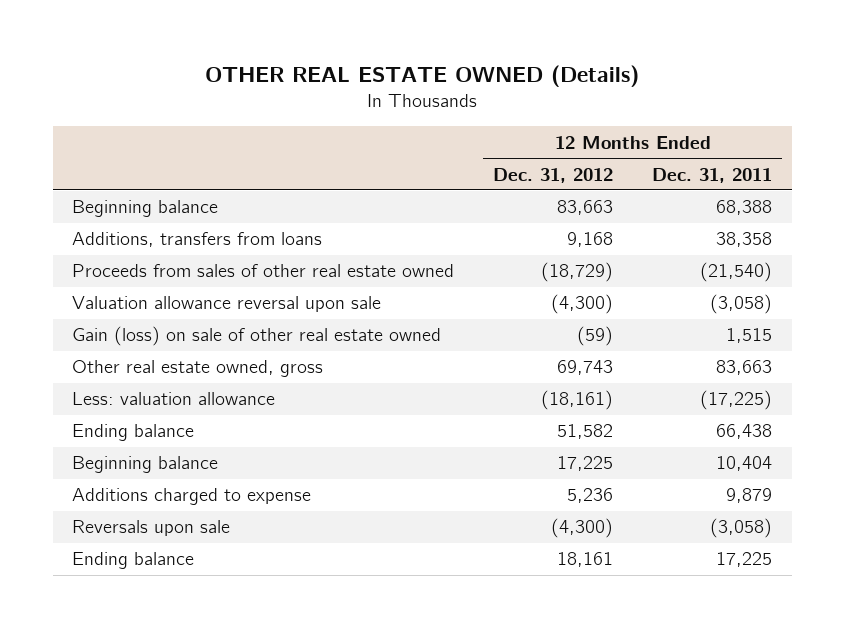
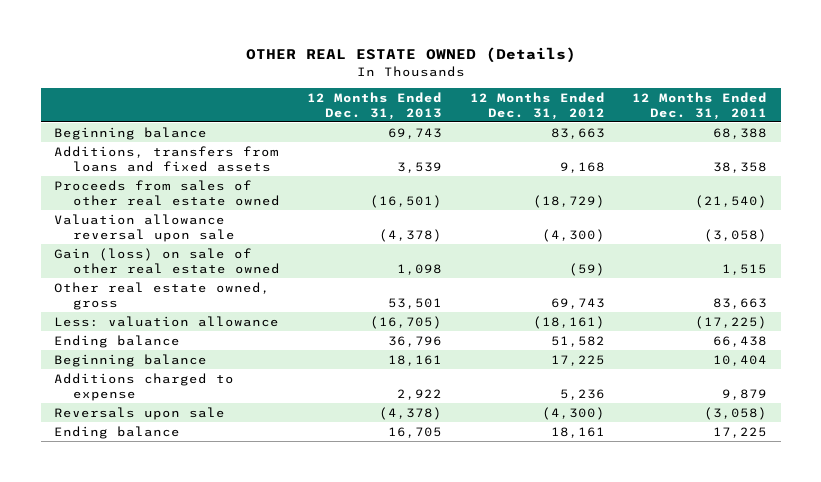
none -> [307,91,443,120] 12 Months Ended Dec. 31, 2013
[72,232,323,248] Additions, transfers from loans -> [54,145,280,172] Additions, transfers from loans and fixed assets

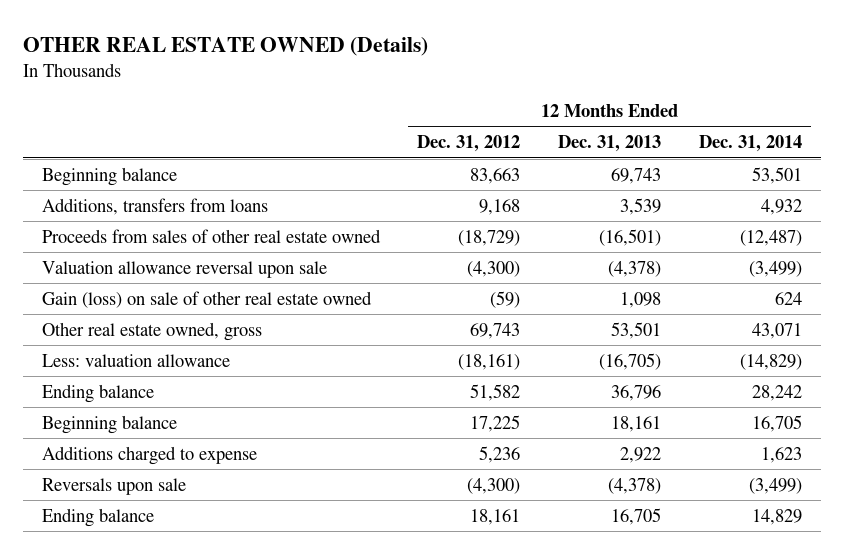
[632,91,768,120] 12 Months Ended Dec. 31, 2011 -> none
none -> [698,135,802,153] Dec. 31, 2014
[54,145,280,172] Additions, transfers from loans and fixed assets -> [41,197,268,215] Additions, transfers from loans

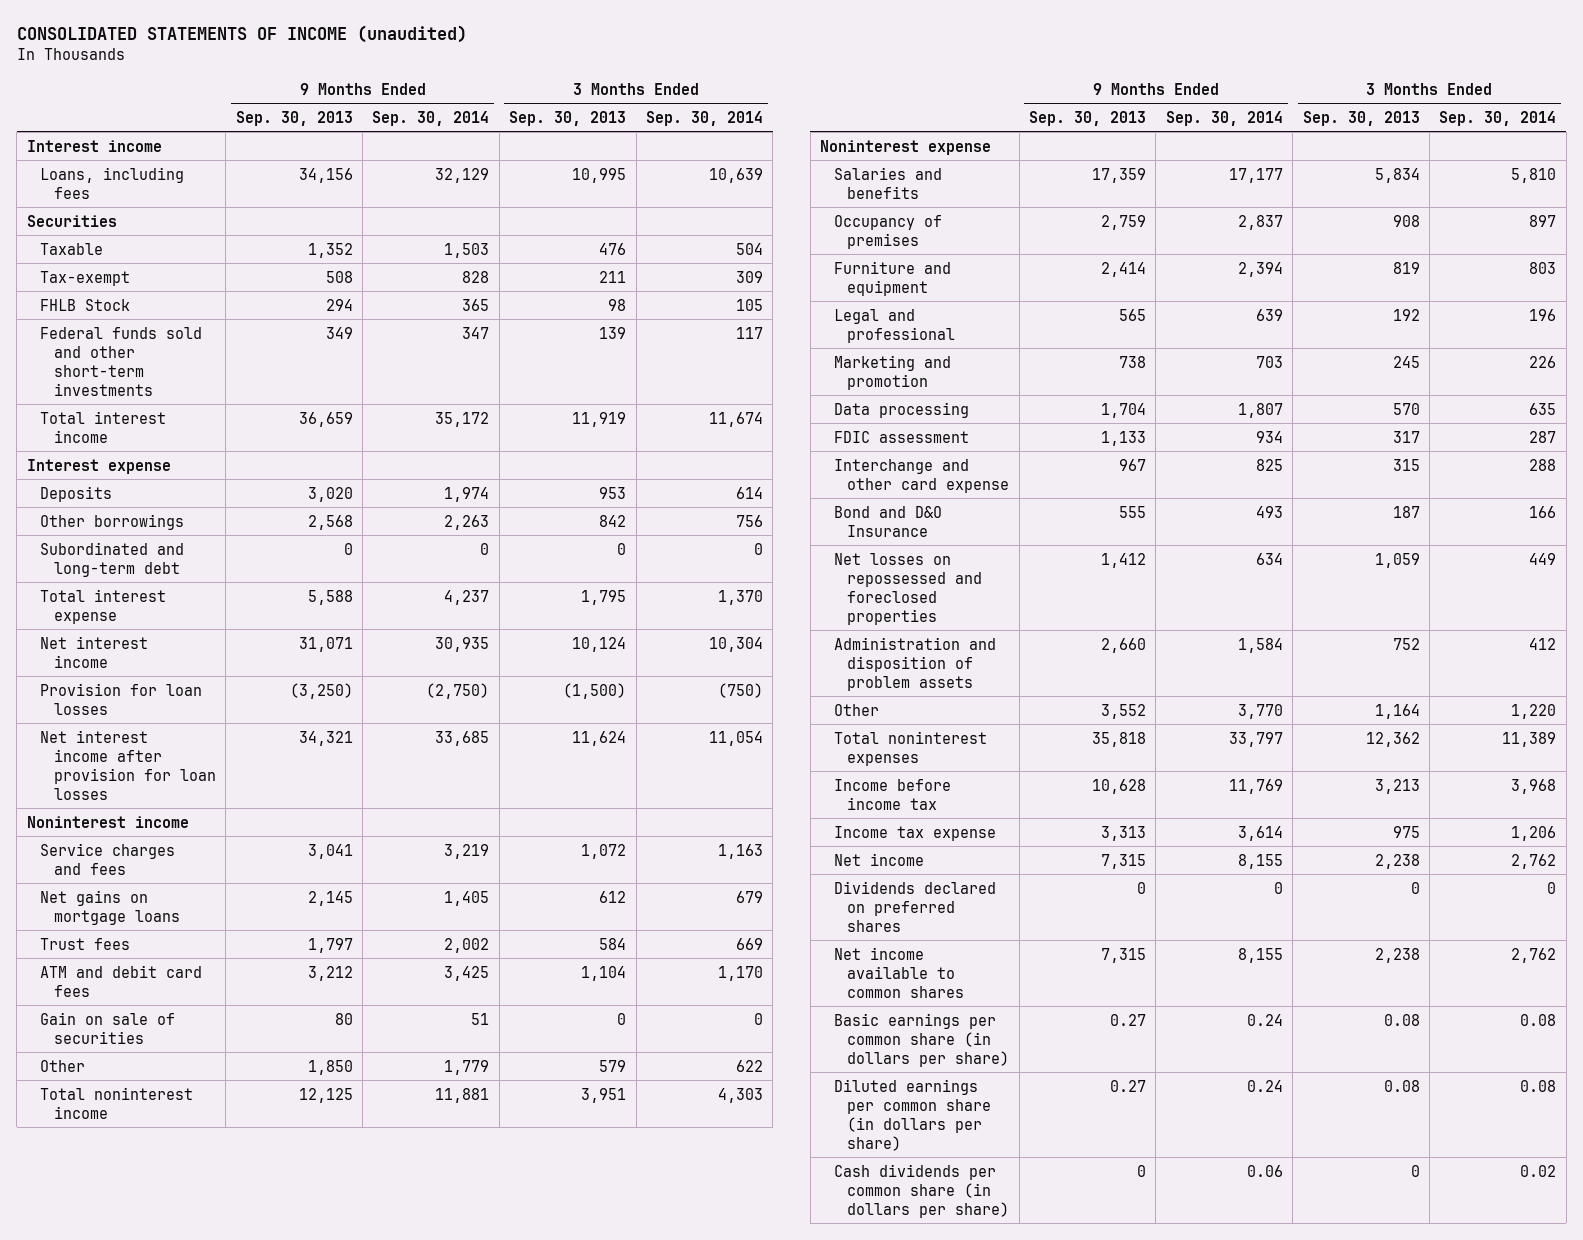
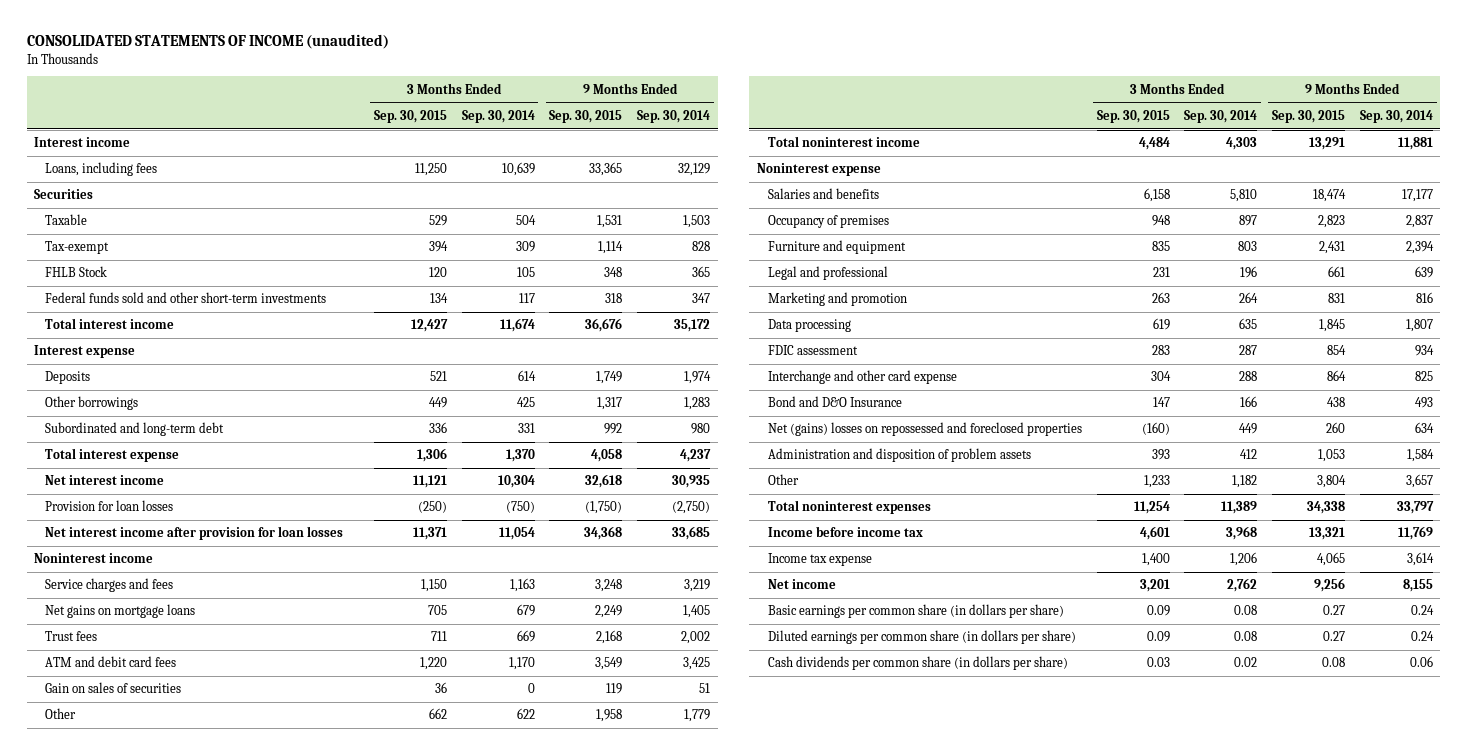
[235,110,353,126] Sep. 30, 2013 -> none
[509,110,627,126] Sep. 30, 2013 -> none
none -> [374,109,448,123] Sep. 30, 2015
none -> [549,109,623,123] Sep. 30, 2015
[444,514,490,530] 2,263 -> [684,397,711,411] 1,283
[736,514,764,527] 756 -> [516,397,535,408] 425
[480,542,490,555] 0 -> [691,423,711,435] 980
[754,542,764,555] 0 -> [517,423,535,434] 331
[40,1011,176,1044] Gain on sale of securities -> [45,682,182,694] Gain on sales of securities
[1255,355,1283,368] 703 -> [1415,292,1433,304] 816
[1529,355,1557,368] 226 -> [1239,292,1259,304] 264
[833,552,983,625] Net losses on repossessed and foreclosed properties -> [767,422,1082,437] Net (gains) losses on repossessed and foreclosed properties
[1237,703,1283,719] 3,770 -> [1405,474,1433,489] 3,657
[1511,703,1557,719] 1,220 -> [1232,475,1258,489] 1,182
[833,880,996,932] Dividends declared on preferred shares -> none
[833,946,965,998] Net income available to common shares -> none

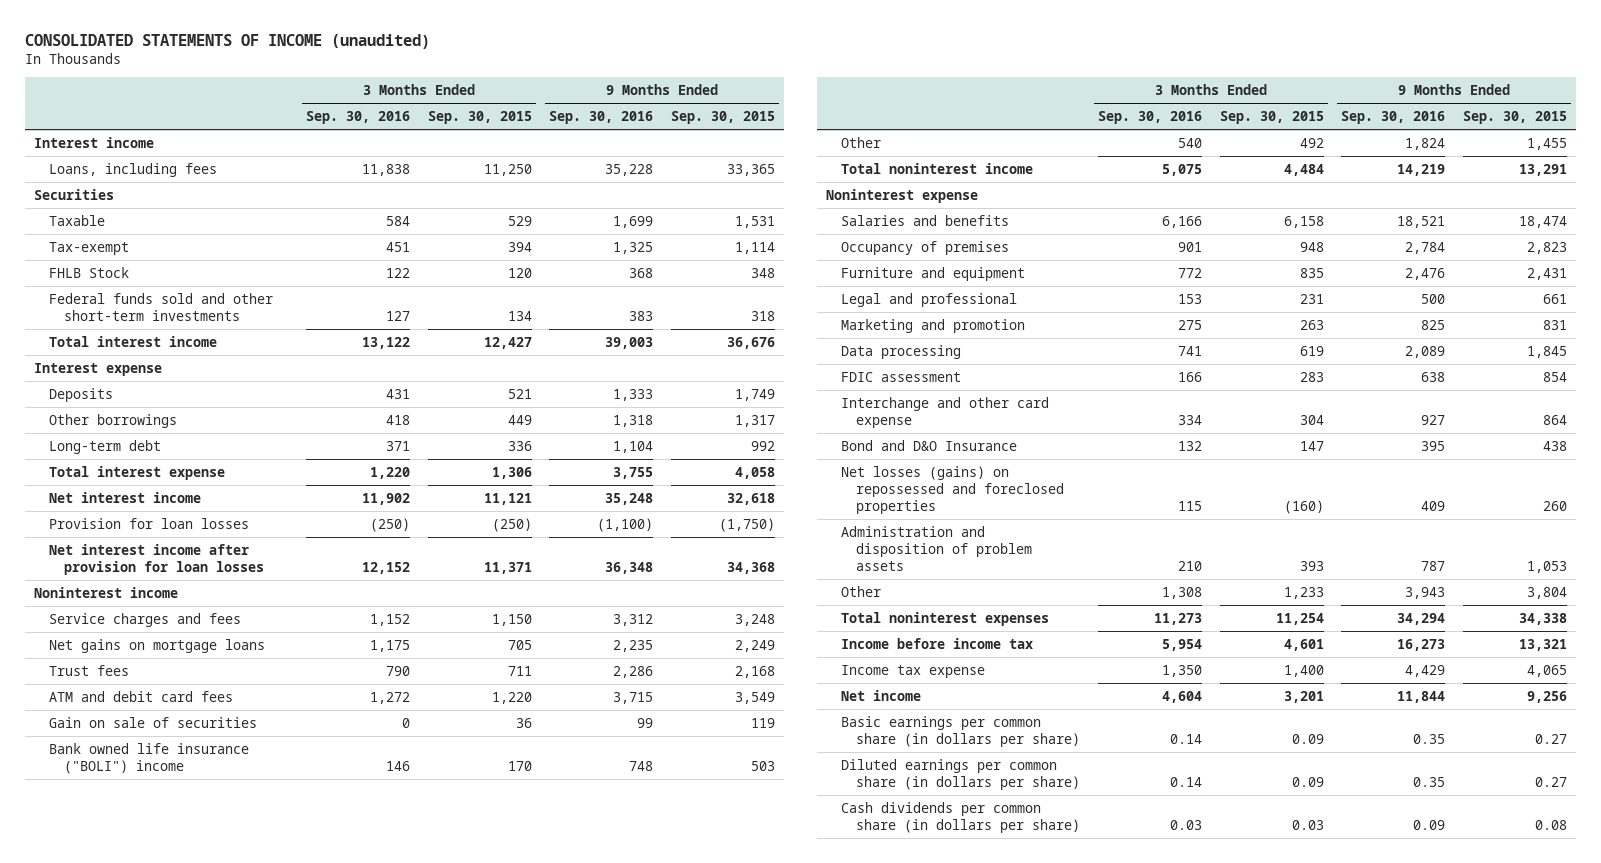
[461,109,535,123] Sep. 30, 2014 -> none
[637,109,711,123] Sep. 30, 2014 -> none
none -> [306,111,411,125] Sep. 30, 2016
none -> [549,111,654,125] Sep. 30, 2016
[45,422,225,437] Subordinated and long-term debt -> [49,439,162,454] Long-term debt
[45,682,182,694] Gain on sales of securities -> [49,716,258,728] Gain on sale of securities
none -> [49,742,250,774] Bank owned life insurance ("BOLI") income
[429,708,448,720] 662 -> [1299,137,1324,148] 492
[596,709,623,723] 1,958 -> [1526,137,1567,150] 1,455
[767,422,1082,437] Net (gains) losses on repossessed and foreclosed properties -> [841,465,1065,514] Net losses (gains) on repossessed and foreclosed properties

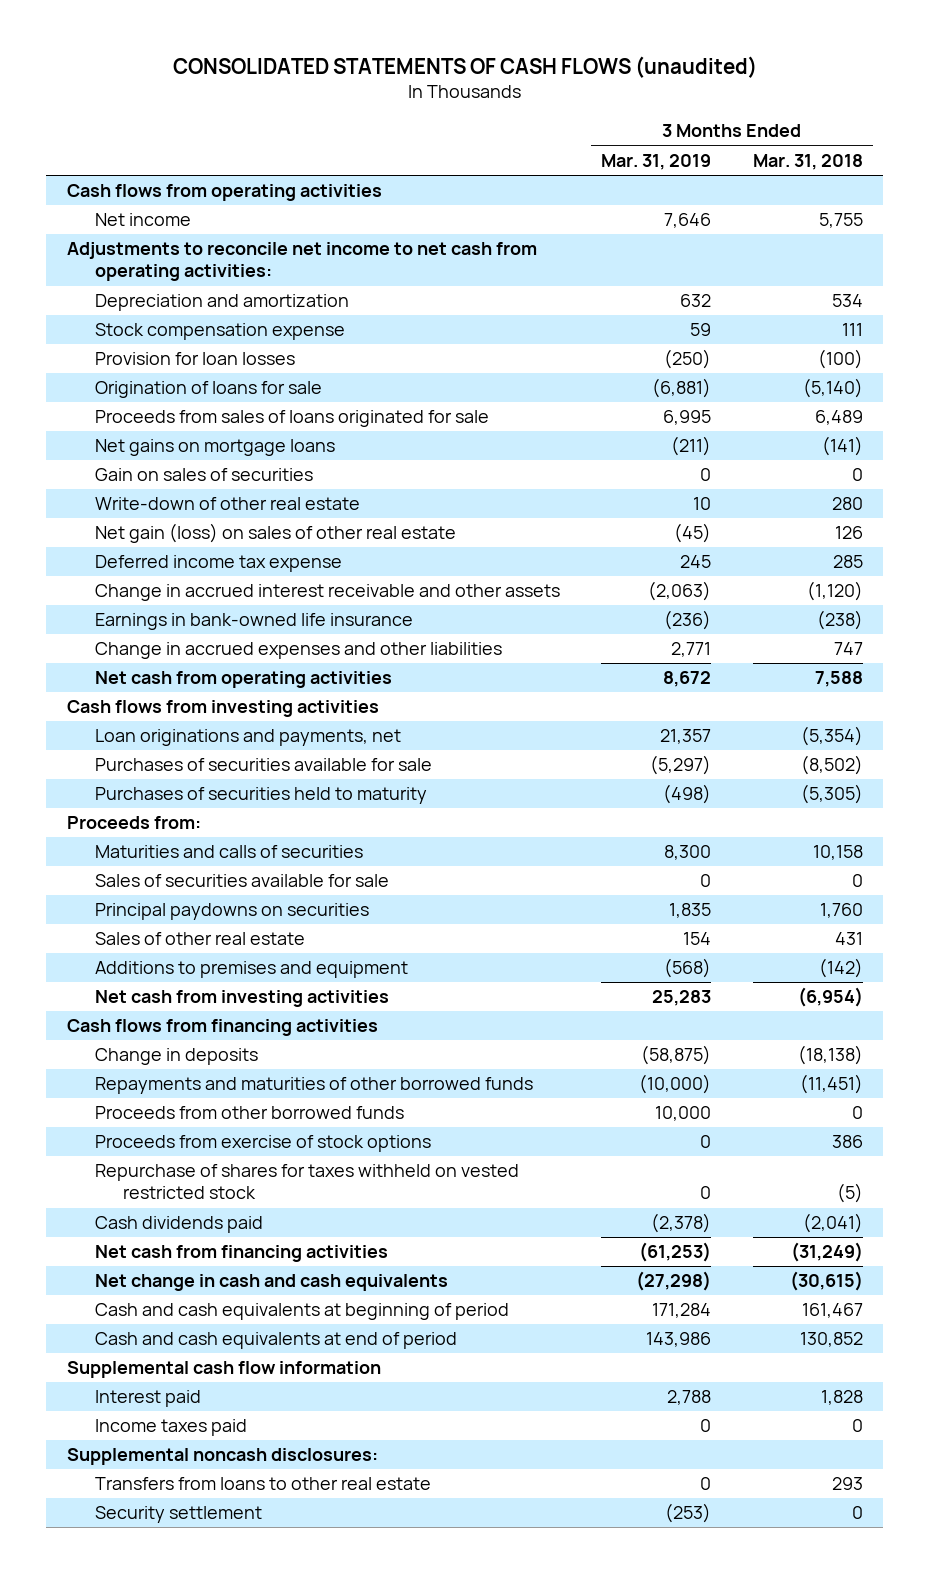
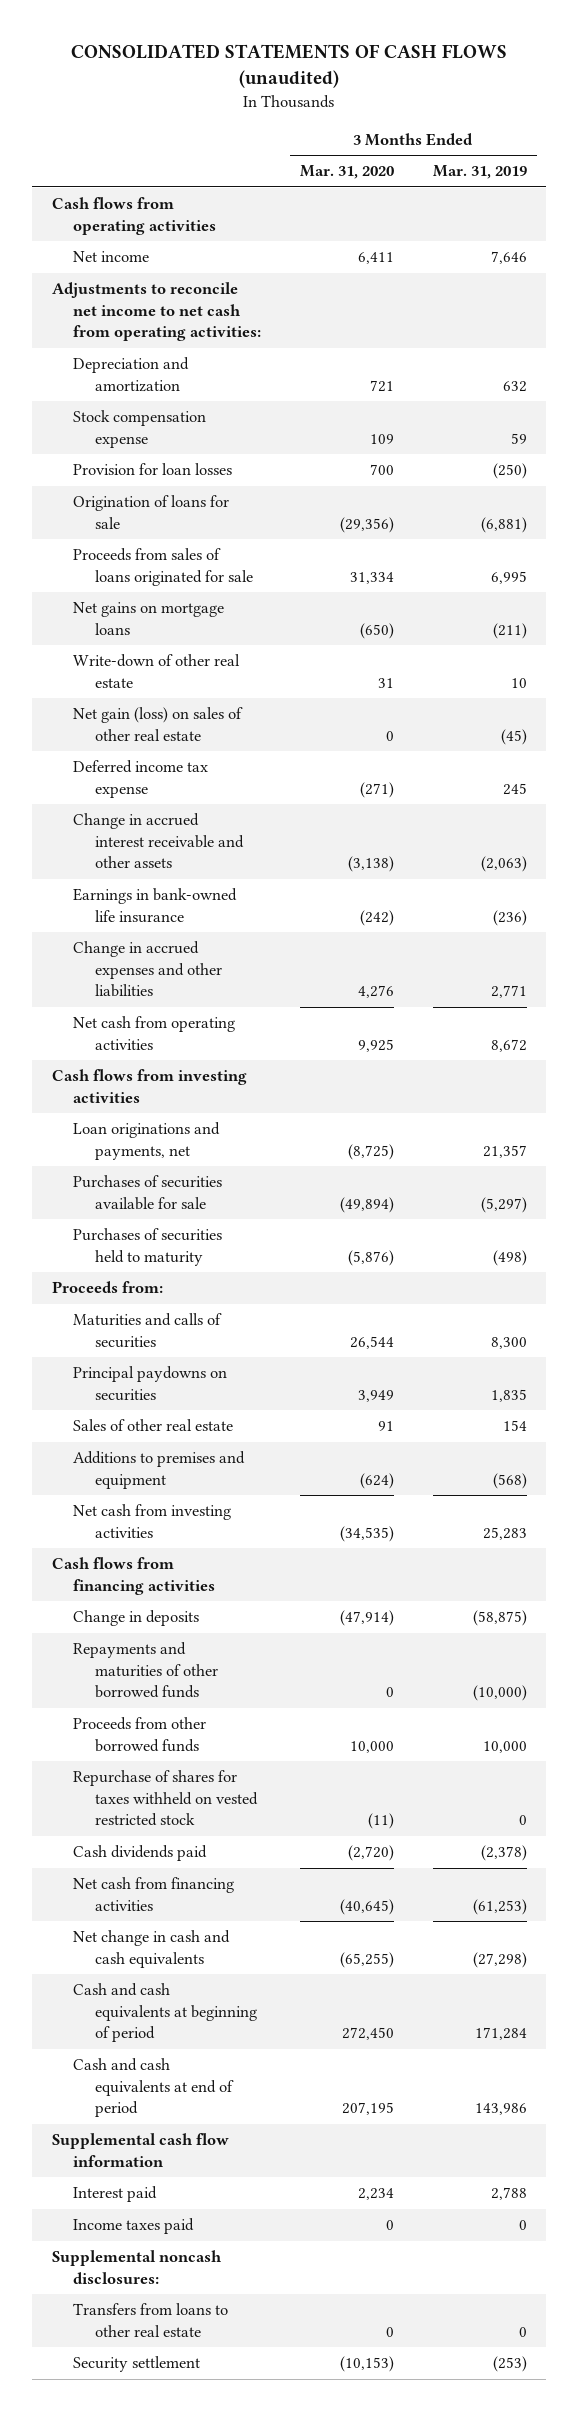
[752,153,863,170] Mar. 31, 2018 -> none
none -> [300,165,395,180] Mar. 31, 2020
[95,468,314,482] Gain on sales of securities -> none
[95,874,390,888] Sales of securities available for sale -> none
[95,1135,432,1153] Proceeds from exercise of stock options -> none

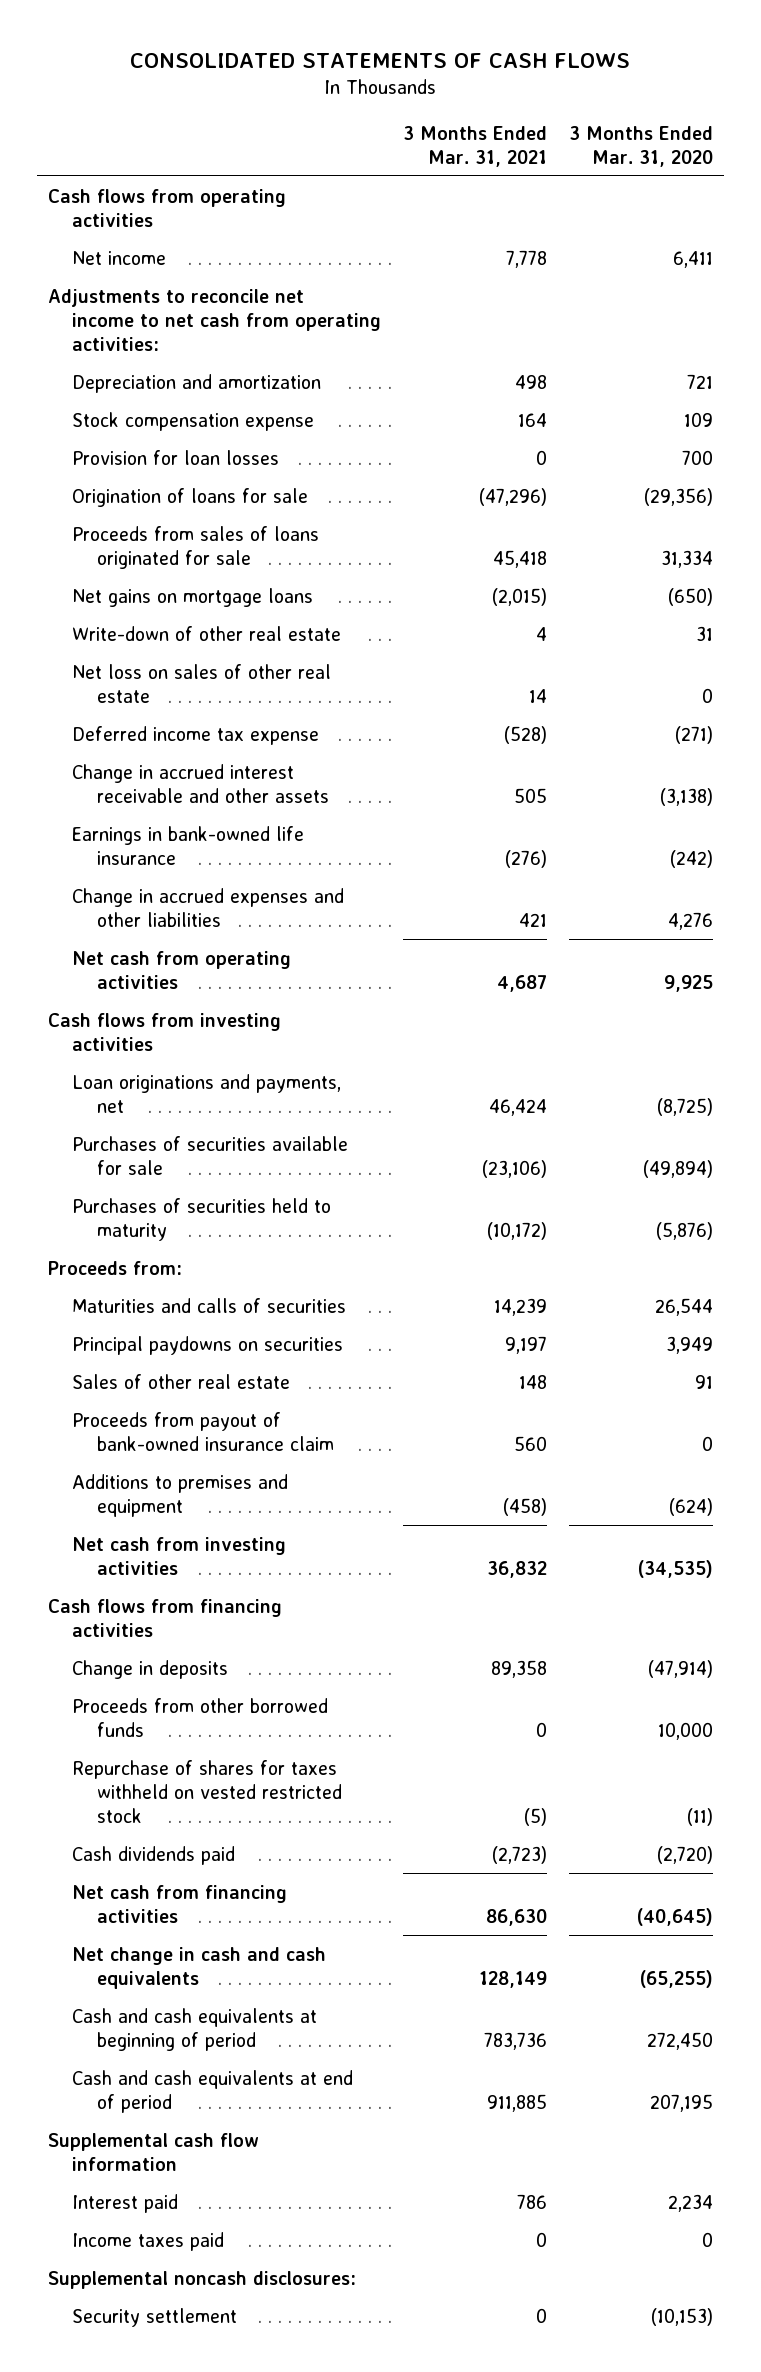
[71,44,508,89] CONSOLIDATED STATEMENTS OF CASH FLOWS (unaudited) -> [130,52,631,68] CONSOLIDATED STATEMENTS OF CASH FLOWS
[432,165,527,180] Mar. 31, 2019 -> none
none -> [403,125,548,167] 3 Months Ended Mar. 31, 2021
[73,707,244,741] Net gain (loss) on sales of other real estate -> [72,663,332,703] Net loss on sales of other real estate
none -> [72,1411,334,1451] Proceeds from payout of bank-owned insurance claim
[73,1642,218,1699] Repayments and maturities of other borrowed funds -> none
[73,2303,229,2337] Transfers from loans to other real estate -> none

